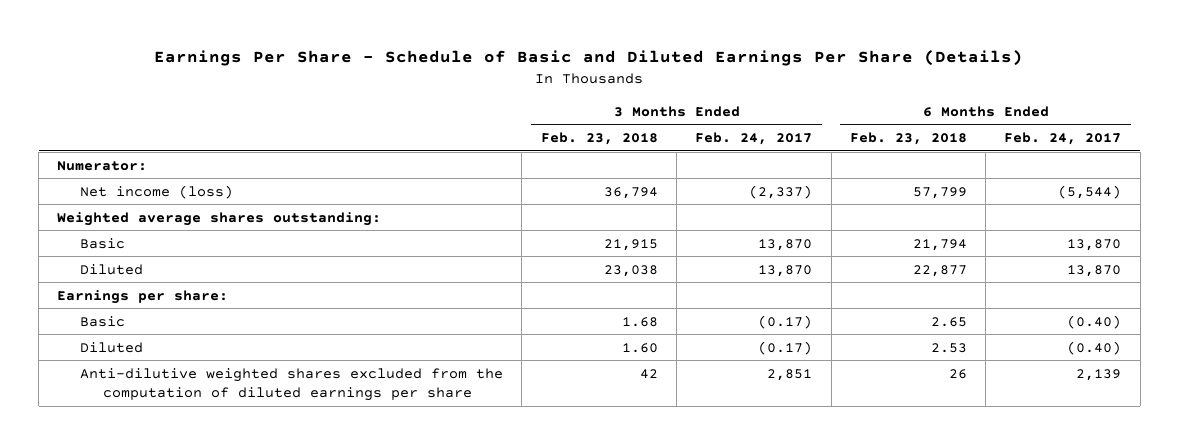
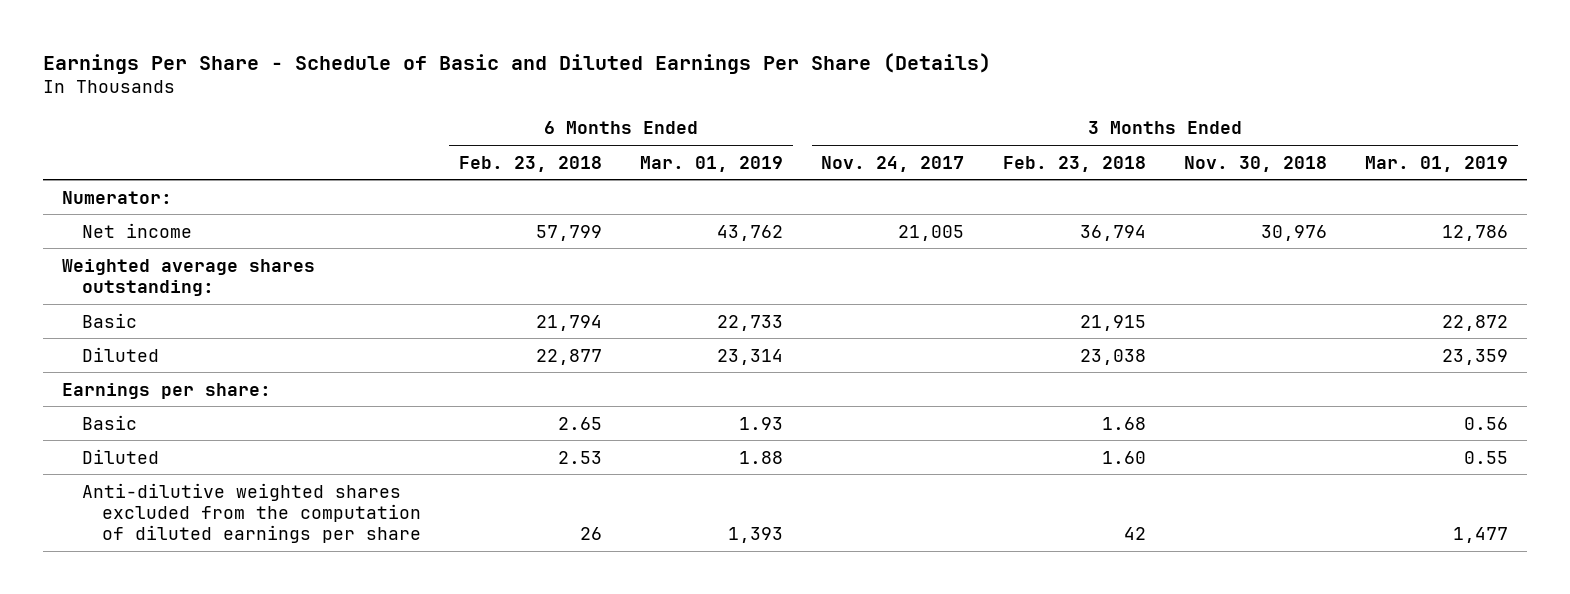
[695,131,813,145] Feb. 24, 2017 -> none
[1004,131,1122,145] Feb. 24, 2017 -> none
none -> [640,155,784,172] Mar. 01, 2019
none -> [821,155,965,172] Nov. 24, 2017
none -> [1183,155,1327,172] Nov. 30, 2018
none -> [1365,155,1509,172] Mar. 01, 2019
[80,184,234,199] Net income (loss) -> [81,222,192,238] Net income

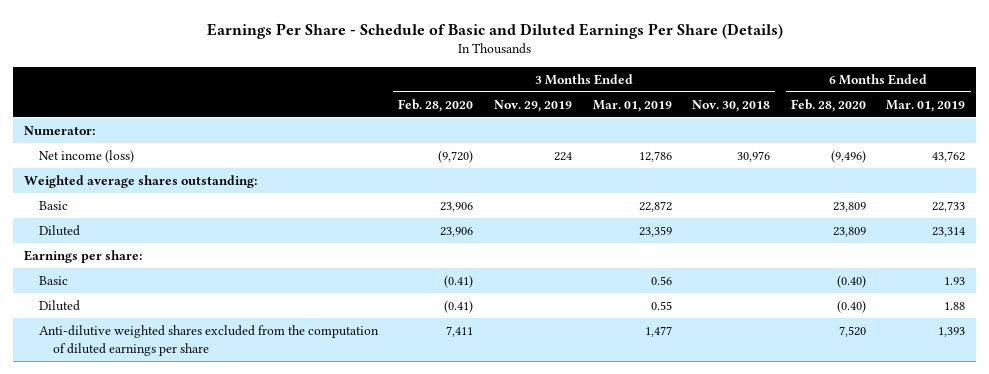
[458,155,602,172] Feb. 23, 2018 -> none
[821,155,965,172] Nov. 24, 2017 -> none
[1002,155,1146,172] Feb. 23, 2018 -> none
none -> [398,98,474,112] Feb. 28, 2020
none -> [493,99,572,112] Nov. 29, 2019
none -> [790,98,866,112] Feb. 28, 2020
[81,222,192,238] Net income -> [38,149,134,163] Net income (loss)

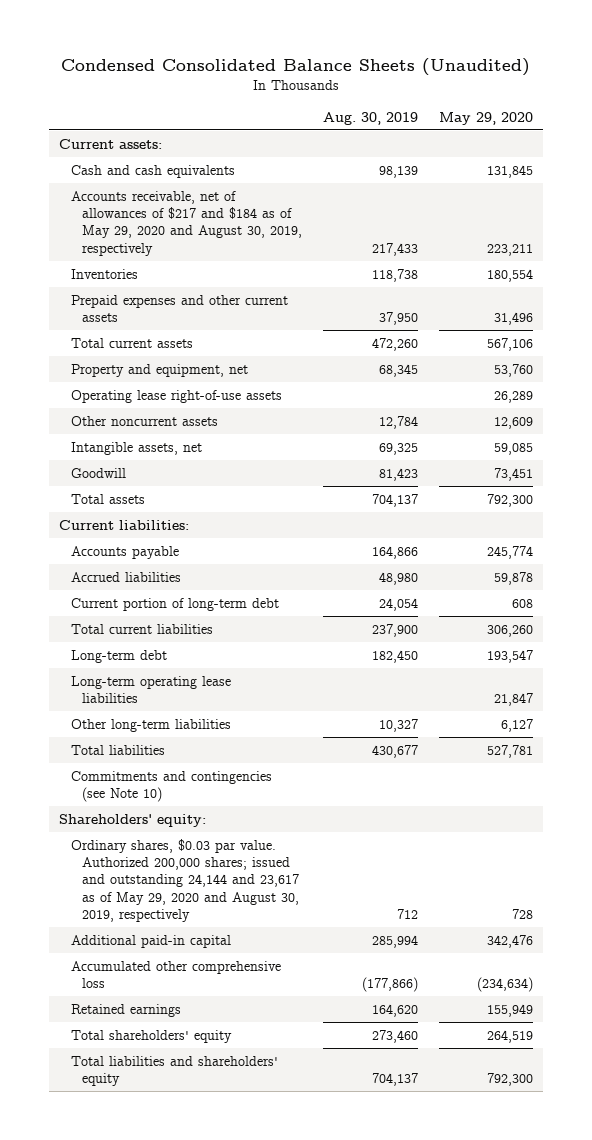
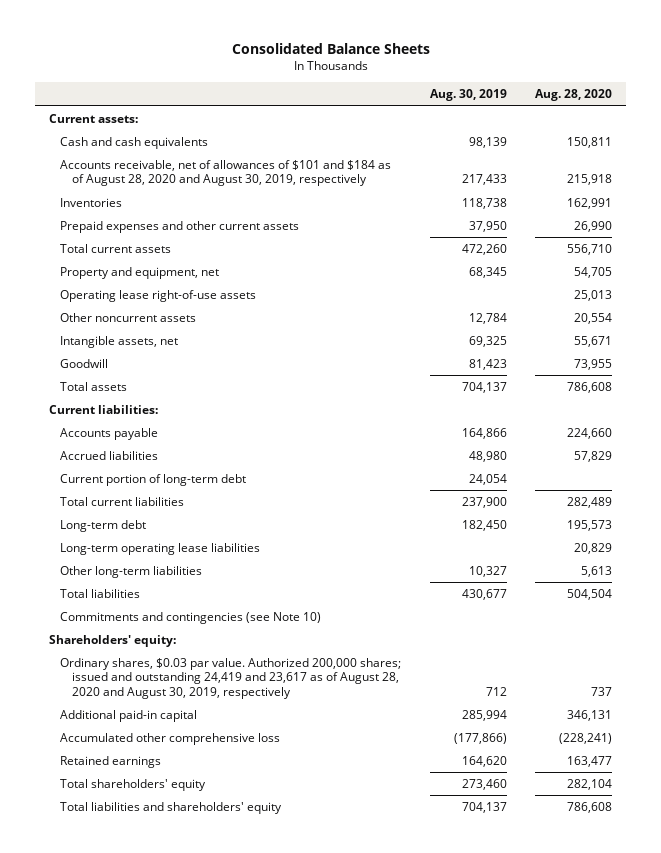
[60,57,530,76] Condensed Consolidated Balance Sheets (Unaudited) -> [231,42,430,54] Consolidated Balance Sheets
[438,111,533,125] May 29, 2020 -> none
none -> [535,89,613,102] Aug. 28, 2020
[70,190,303,256] Accounts receivable, net of allowances of $217 and $184 as of May 29, 2020 and August 30, 2019, respectively -> [60,160,392,187] Accounts receivable, net of allowances of $101 and $184 as of August 28, 2020 and August 30, 2019, respectively
[70,838,300,922] Ordinary shares, $0.03 par value. Authorized 200,000 shares; issued and outstanding 24,144 and 23,617 as of May 29, 2020 and August 30, 2019, respectively -> [60,658,402,699] Ordinary shares, $0.03 par value. Authorized 200,000 shares; issued and outstanding 24,419 and 23,617 as of August 28, 2020 and August 30, 2019, respectively

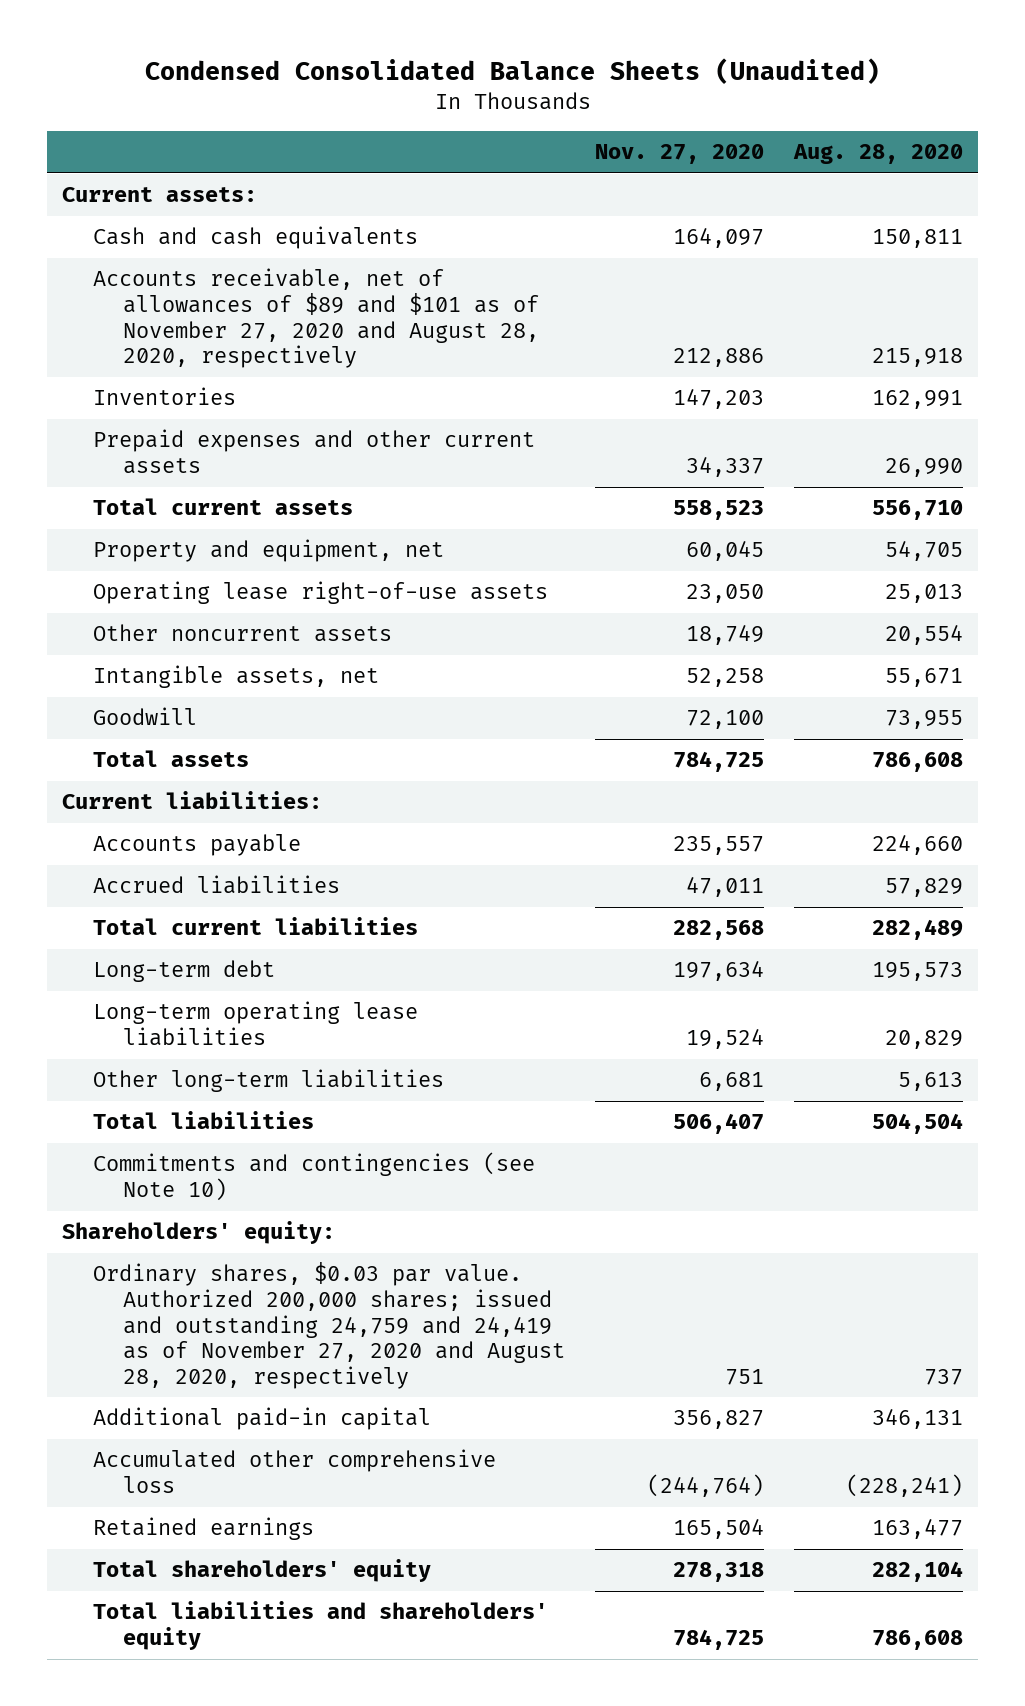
[231,42,430,54] Consolidated Balance Sheets -> [144,58,880,85] Condensed Consolidated Balance Sheets (Unaudited)
[429,89,507,102] Aug. 30, 2019 -> none
none -> [595,144,765,165] Nov. 27, 2020
[60,160,392,187] Accounts receivable, net of allowances of $101 and $184 as of August 28, 2020 and August 30, 2019, respectively -> [92,268,540,369] Accounts receivable, net of allowances of $89 and $101 as of November 27, 2020 and August 28, 2020, respectively
[60,474,247,487] Current portion of long-term debt -> none
[60,658,402,699] Ordinary shares, $0.03 par value. Authorized 200,000 shares; issued and outstanding 24,419 and 23,617 as of August 28, 2020 and August 30, 2019, respectively -> [92,1262,566,1389] Ordinary shares, $0.03 par value. Authorized 200,000 shares; issued and outstanding 24,759 and 24,419 as of November 27, 2020 and August 28, 2020, respectively

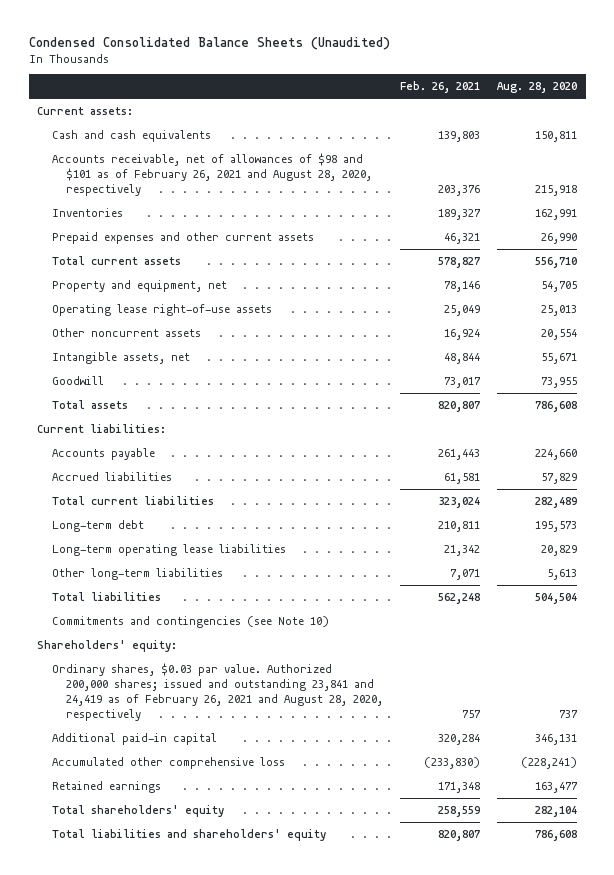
[595,144,765,165] Nov. 27, 2020 -> none
none -> [400,81,481,94] Feb. 26, 2021
[92,268,540,369] Accounts receivable, net of allowances of $89 and $101 as of November 27, 2020 and August 28, 2020, respectively -> [51,153,373,197] Accounts receivable, net of allowances of $98 and $101 as of February 26, 2021 and August 28, 2020, respectively
[92,1262,566,1389] Ordinary shares, $0.03 par value. Authorized 200,000 shares; issued and outstanding 24,759 and 24,419 as of November 27, 2020 and August 28, 2020, respectively -> [51,663,384,722] Ordinary shares, $0.03 par value. Authorized 200,000 shares; issued and outstanding 23,841 and 24,419 as of February 26, 2021 and August 28, 2020, respectively

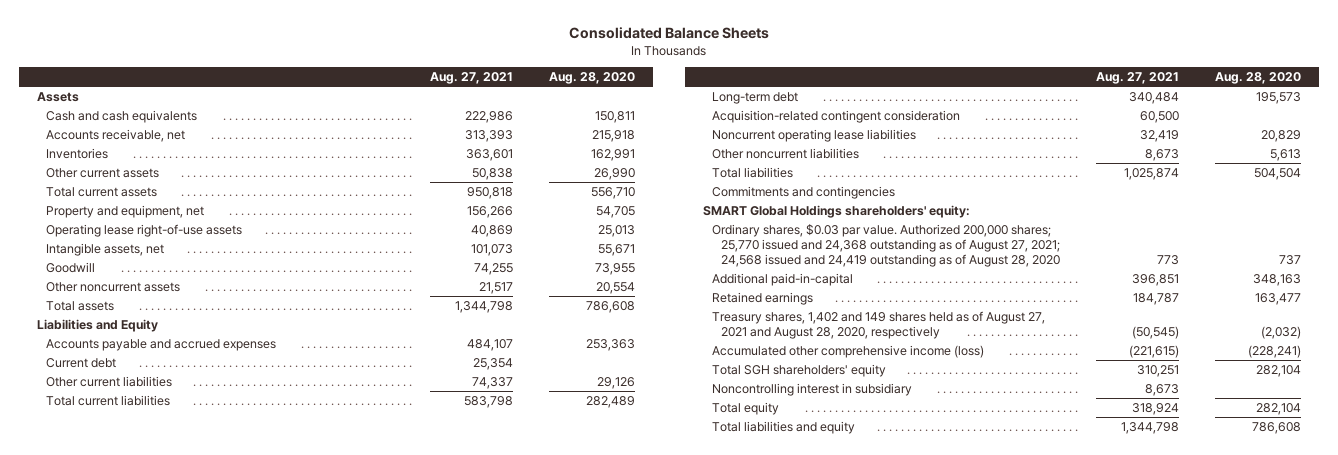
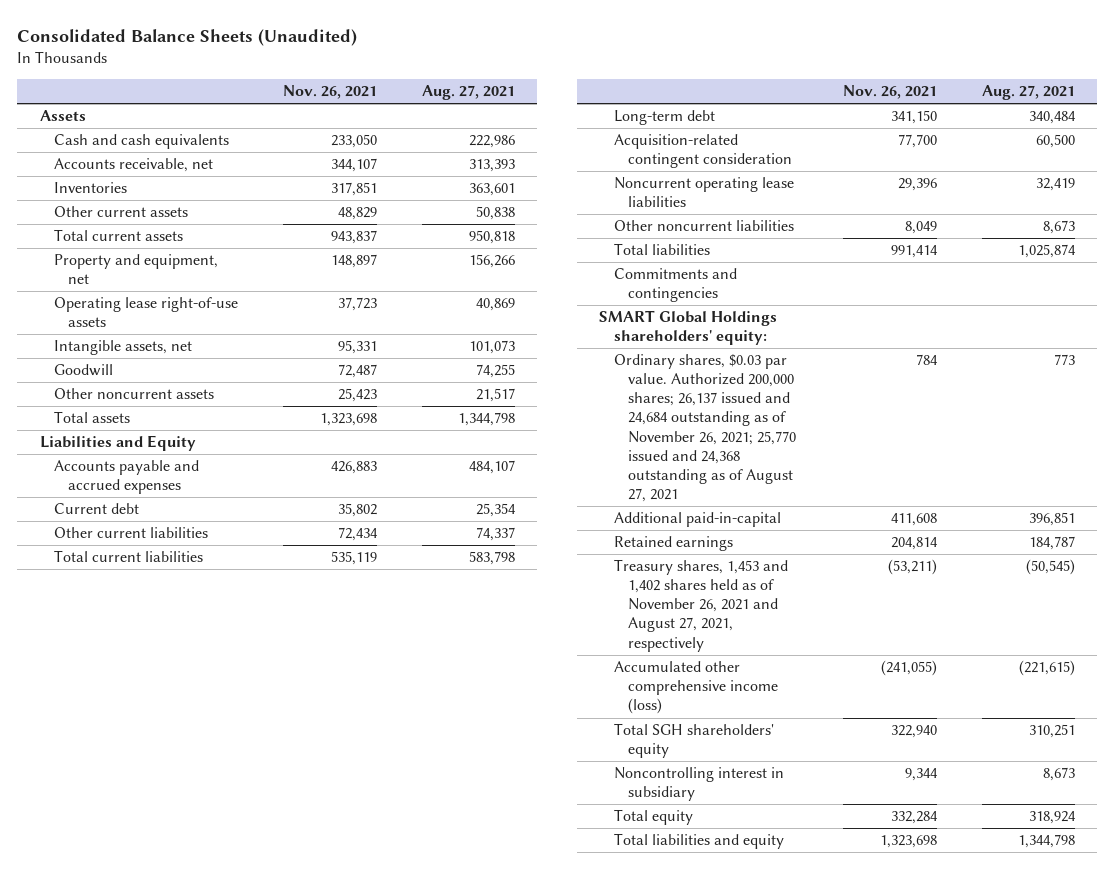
[569,27,770,40] Consolidated Balance Sheets -> [17,28,358,46] Consolidated Balance Sheets (Unaudited)
[549,72,636,85] Aug. 28, 2020 -> none
none -> [282,85,377,100] Nov. 26, 2021
[711,223,1060,267] Ordinary shares, $0.03 par value. Authorized 200,000 shares; 25,770 issued and 24,368 outstanding as of August 27, 2021; 24,568 issued and 24,419 outstanding as of August 28, 2020 -> [613,354,797,502] Ordinary shares, $0.03 par value. Authorized 200,000 shares; 26,137 issued and 24,684 outstanding as of November 26, 2021; 25,770 issued and 24,368 outstanding as of August 27, 2021
[711,310,1045,339] Treasury shares, 1,402 and 149 shares held as of August 27, 2021 and August 28, 2020, respectively -> [613,559,788,652] Treasury shares, 1,453 and 1,402 shares held as of November 26, 2021 and August 27, 2021, respectively

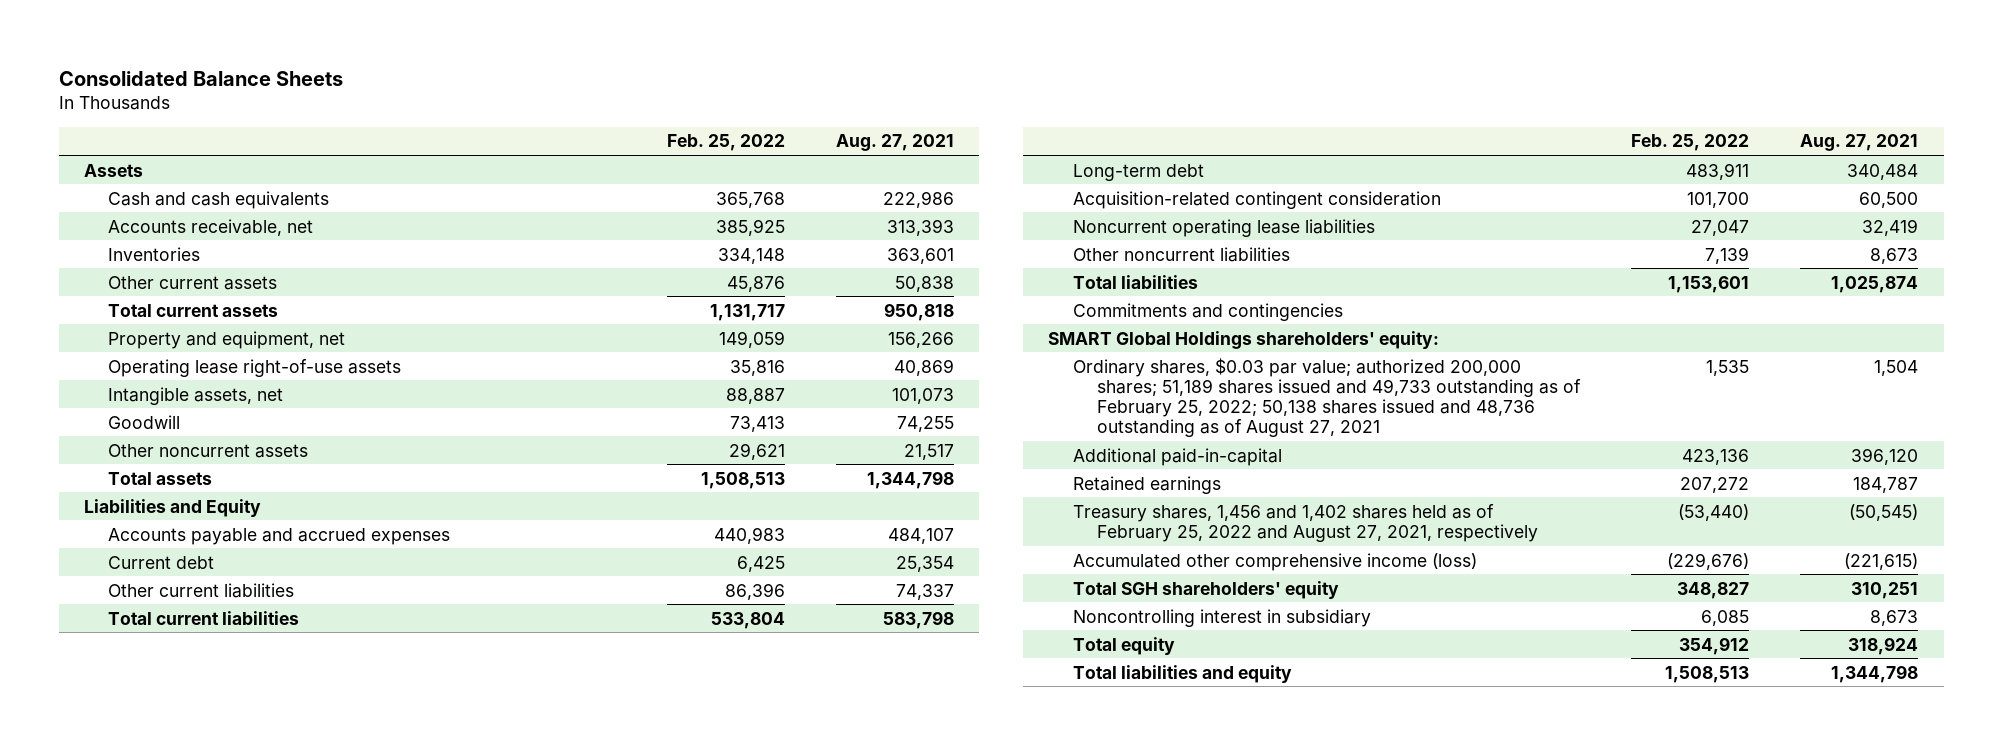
[17,28,358,46] Consolidated Balance Sheets (Unaudited) -> [58,70,343,86] Consolidated Balance Sheets
[282,85,377,100] Nov. 26, 2021 -> none
none -> [666,134,785,152] Feb. 25, 2022
[613,354,797,502] Ordinary shares, $0.03 par value. Authorized 200,000 shares; 26,137 issued and 24,684 outstanding as of November 26, 2021; 25,770 issued and 24,368 outstanding as of August 27, 2021 -> [1072,357,1582,438] Ordinary shares, $0.03 par value; authorized 200,000 shares; 51,189 shares issued and 49,733 outstanding as of February 25, 2022; 50,138 shares issued and 48,736 outstanding as of August 27, 2021
[1053,354,1075,366] 773 -> [1874,359,1919,376] 1,504
[1028,512,1075,527] 396,851 -> [1851,447,1919,465] 396,120
[613,559,788,652] Treasury shares, 1,453 and 1,402 shares held as of November 26, 2021 and August 27, 2021, respectively -> [1072,503,1539,542] Treasury shares, 1,456 and 1,402 shares held as of February 25, 2022 and August 27, 2021, respectively

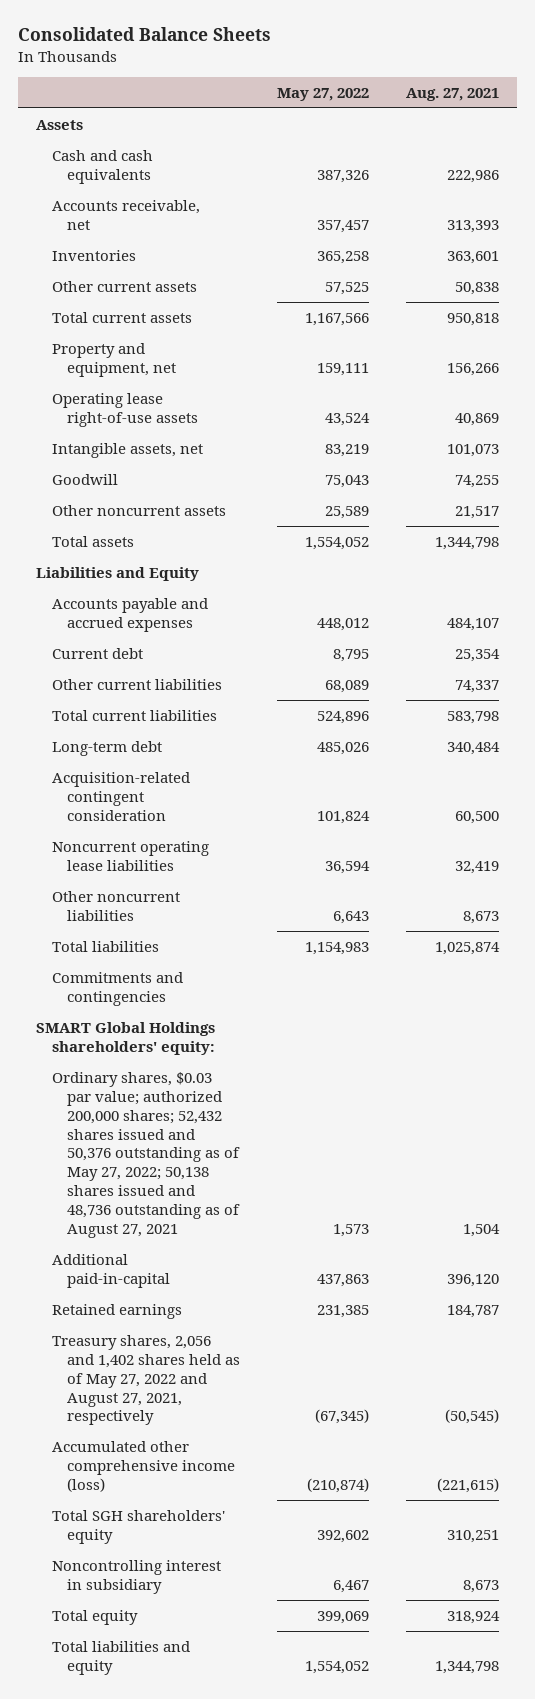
[666,134,785,152] Feb. 25, 2022 -> none
none -> [277,87,370,101] May 27, 2022
[1072,357,1582,438] Ordinary shares, $0.03 par value; authorized 200,000 shares; 51,189 shares issued and 49,733 outstanding as of February 25, 2022; 50,138 shares issued and 48,736 outstanding as of August 27, 2021 -> [51,1071,241,1238] Ordinary shares, $0.03 par value; authorized 200,000 shares; 52,432 shares issued and 50,376 outstanding as of May 27, 2022; 50,138 shares issued and 48,736 outstanding as of August 27, 2021
[1072,503,1539,542] Treasury shares, 1,456 and 1,402 shares held as of February 25, 2022 and August 27, 2021, respectively -> [51,1334,241,1426] Treasury shares, 2,056 and 1,402 shares held as of May 27, 2022 and August 27, 2021, respectively

